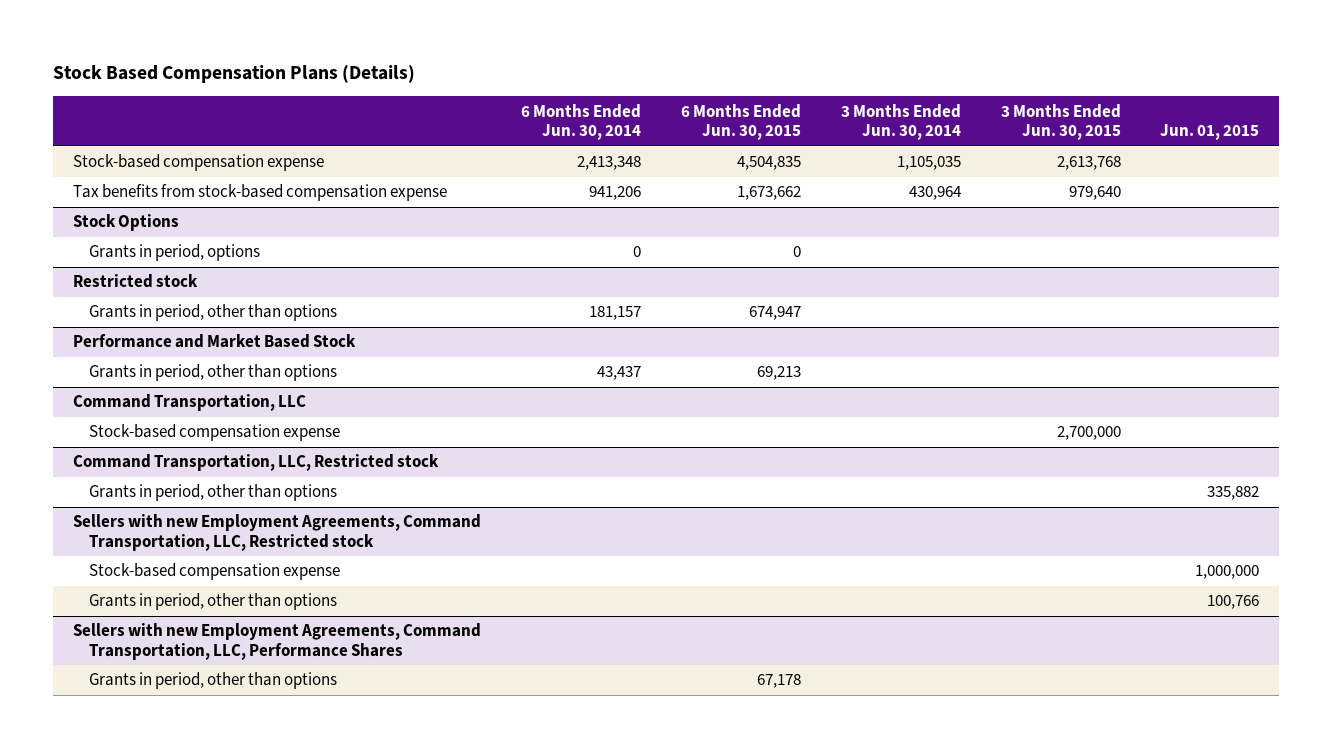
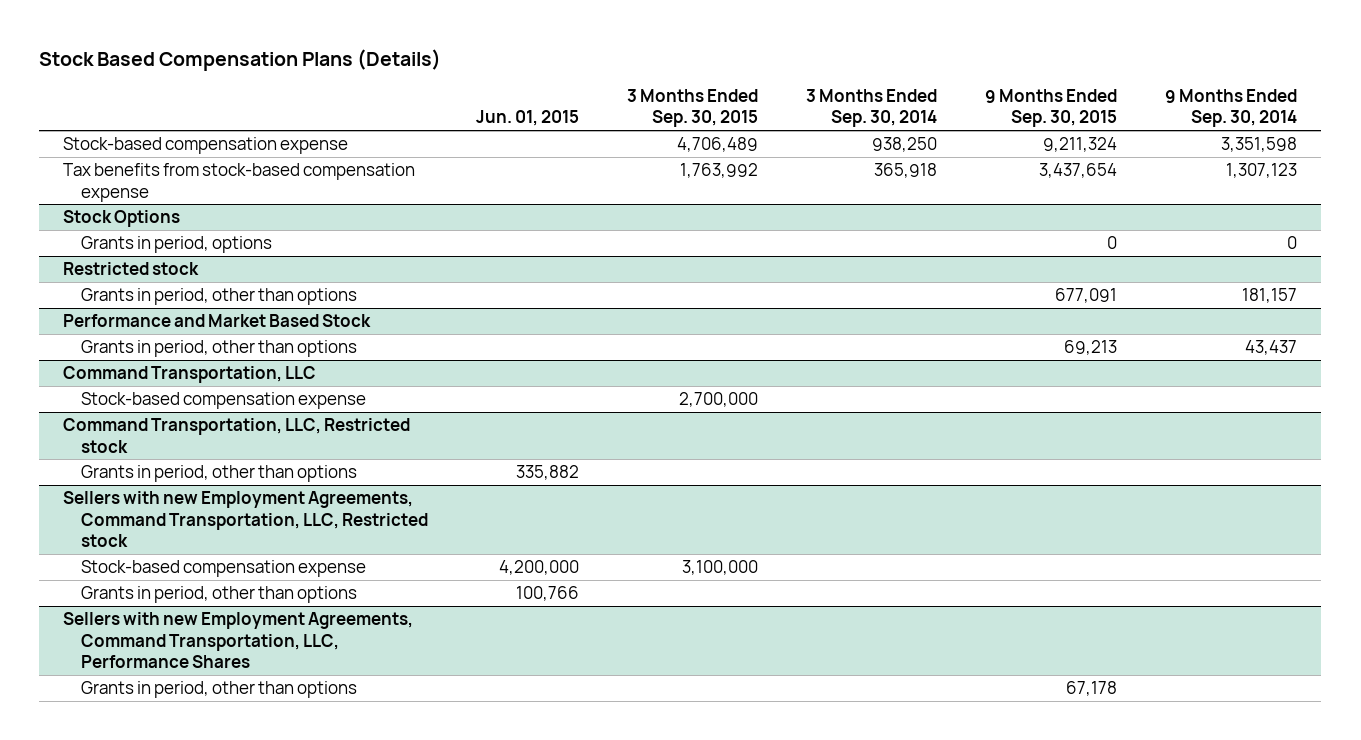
[520,103,641,141] 6 Months Ended Jun. 30, 2014 -> none
[680,103,801,141] 6 Months Ended Jun. 30, 2015 -> none
[840,103,961,141] 3 Months Ended Jun. 30, 2014 -> none
[1000,103,1121,141] 3 Months Ended Jun. 30, 2015 -> none
none -> [626,88,758,128] 3 Months Ended Sep. 30, 2015
none -> [805,88,937,128] 3 Months Ended Sep. 30, 2014
none -> [984,88,1117,128] 9 Months Ended Sep. 30, 2015
none -> [1165,88,1298,128] 9 Months Ended Sep. 30, 2014
[1195,565,1260,580] 1,000,000 -> [498,560,579,576] 4,200,000

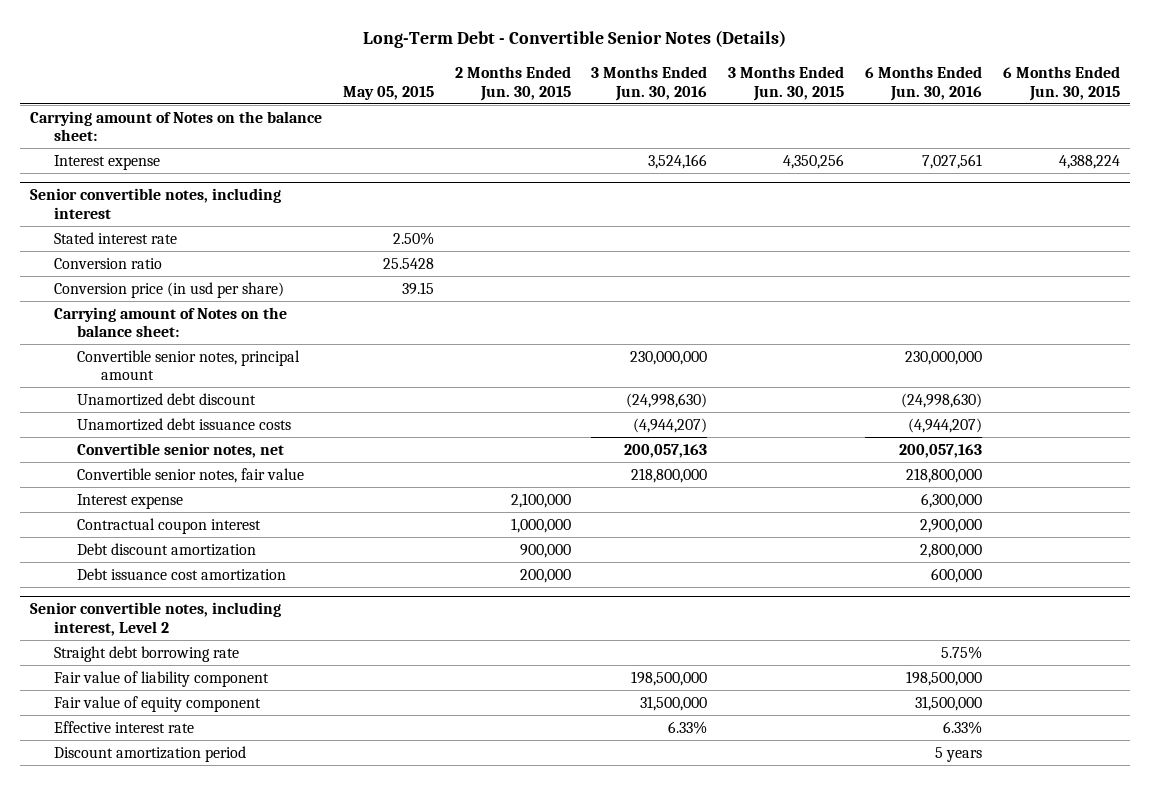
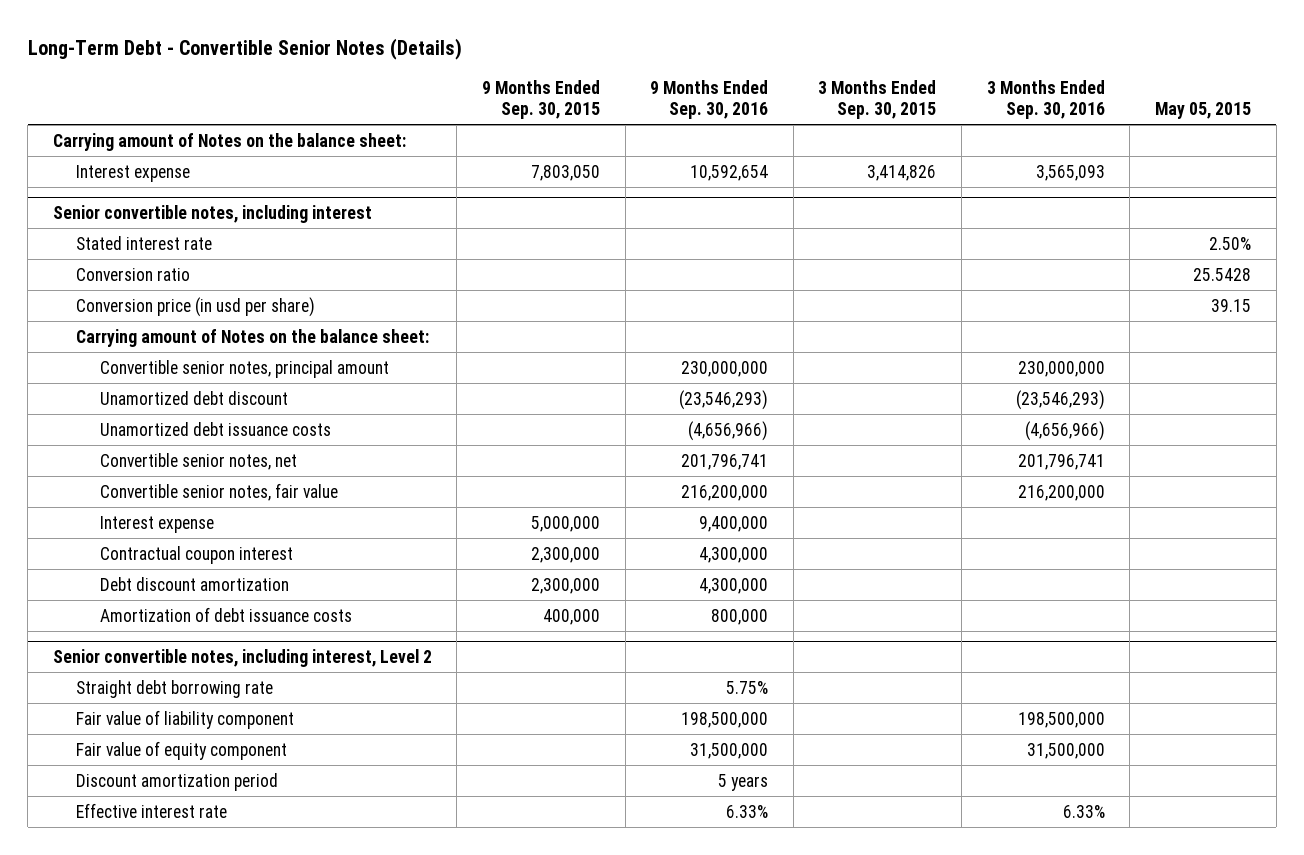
[454,65,571,101] 2 Months Ended Jun. 30, 2015 -> none
[591,65,708,101] 3 Months Ended Jun. 30, 2016 -> none
[728,65,845,101] 3 Months Ended Jun. 30, 2015 -> none
[864,65,982,101] 6 Months Ended Jun. 30, 2016 -> none
[1002,65,1120,101] 6 Months Ended Jun. 30, 2015 -> none
none -> [482,80,601,119] 9 Months Ended Sep. 30, 2015
none -> [650,80,769,119] 9 Months Ended Sep. 30, 2016
none -> [818,80,937,119] 3 Months Ended Sep. 30, 2015
none -> [986,80,1105,119] 3 Months Ended Sep. 30, 2016
[77,567,287,581] Debt issuance cost amortization -> [100,606,353,622] Amortization of debt issuance costs
[53,720,194,733] Effective interest rate -> [76,802,228,818] Effective interest rate

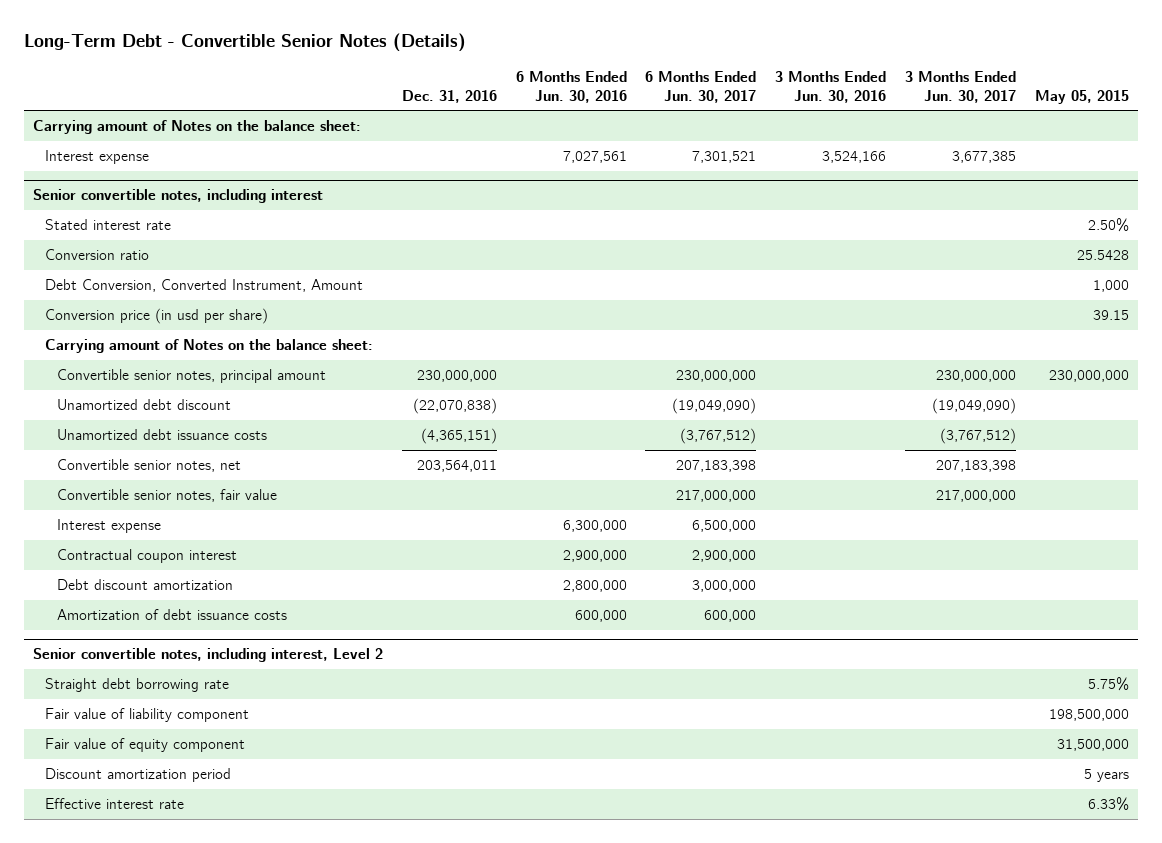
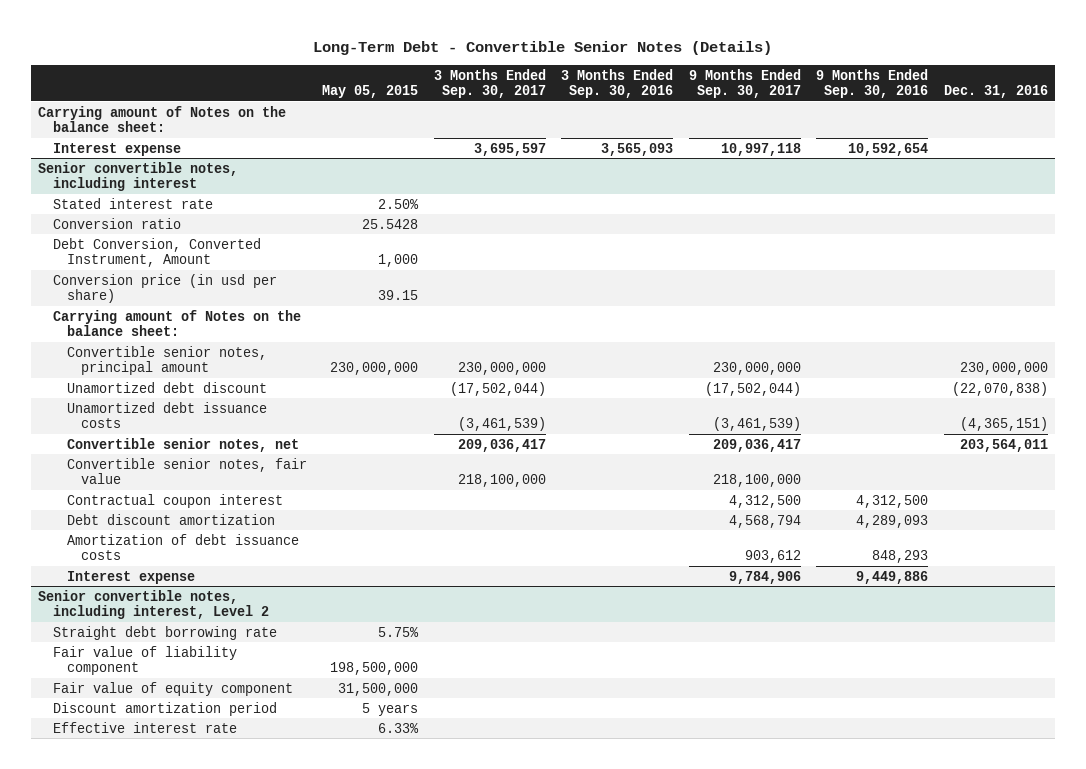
[515,71,627,103] 6 Months Ended Jun. 30, 2016 -> none
[645,71,757,103] 6 Months Ended Jun. 30, 2017 -> none
[775,71,887,103] 3 Months Ended Jun. 30, 2016 -> none
[904,71,1016,103] 3 Months Ended Jun. 30, 2017 -> none
none -> [433,68,546,99] 3 Months Ended Sep. 30, 2017
none -> [561,68,674,99] 3 Months Ended Sep. 30, 2016
none -> [688,68,801,99] 9 Months Ended Sep. 30, 2017
none -> [816,68,929,99] 9 Months Ended Sep. 30, 2016
[57,519,162,534] Interest expense -> [66,570,195,584] Interest expense

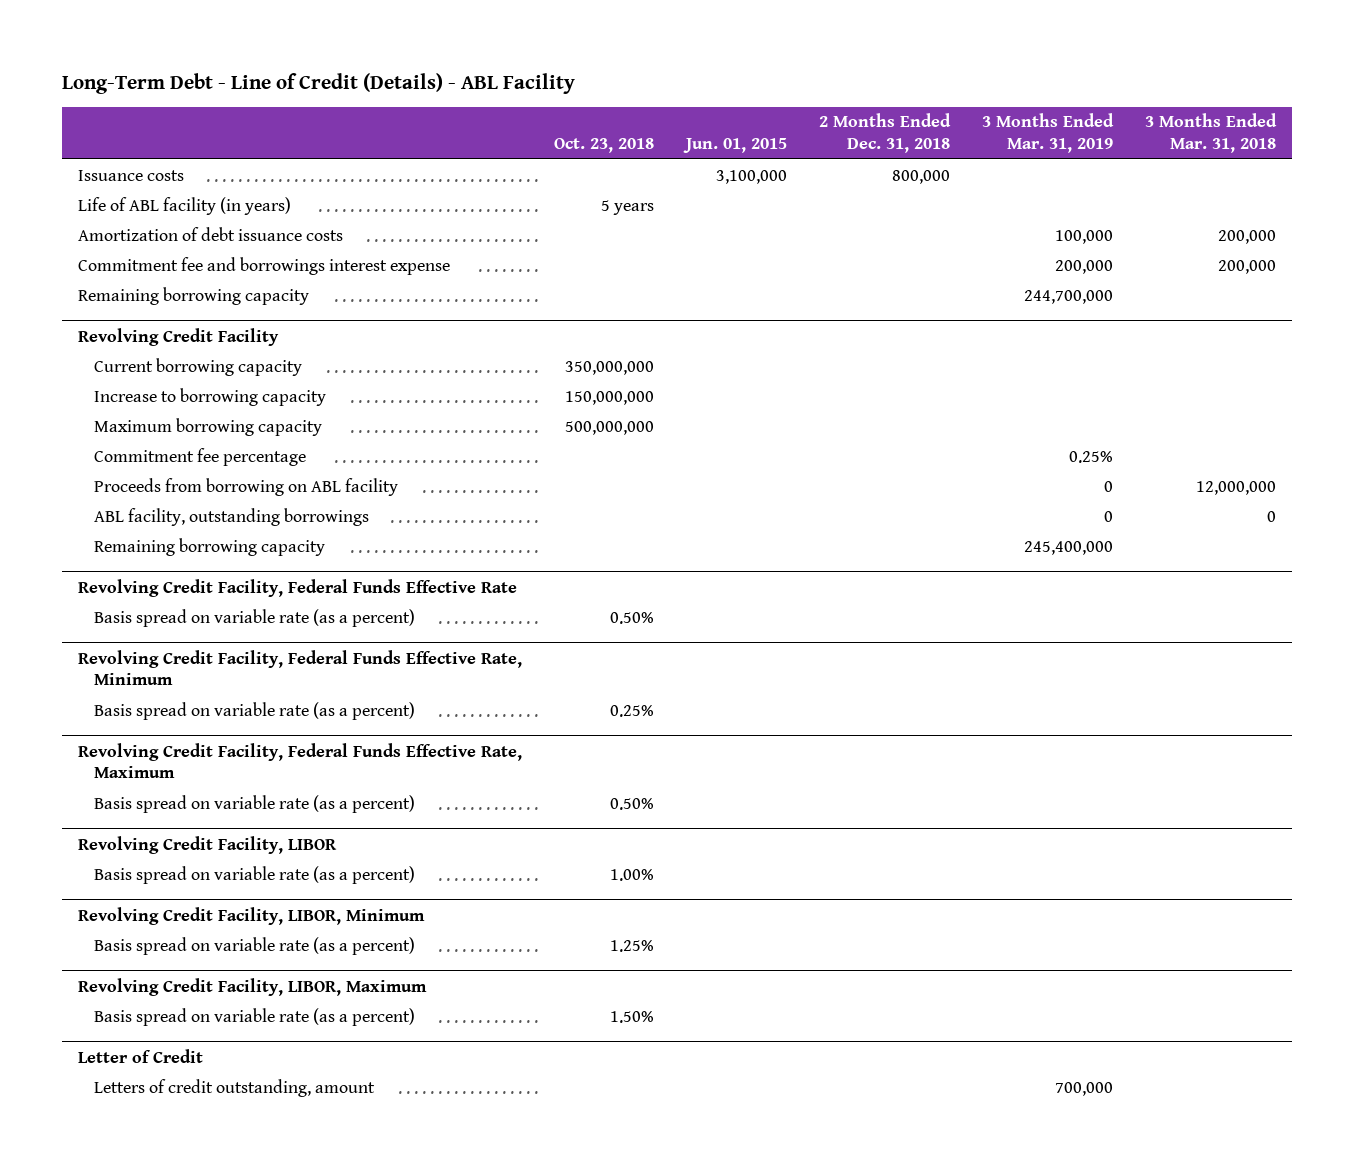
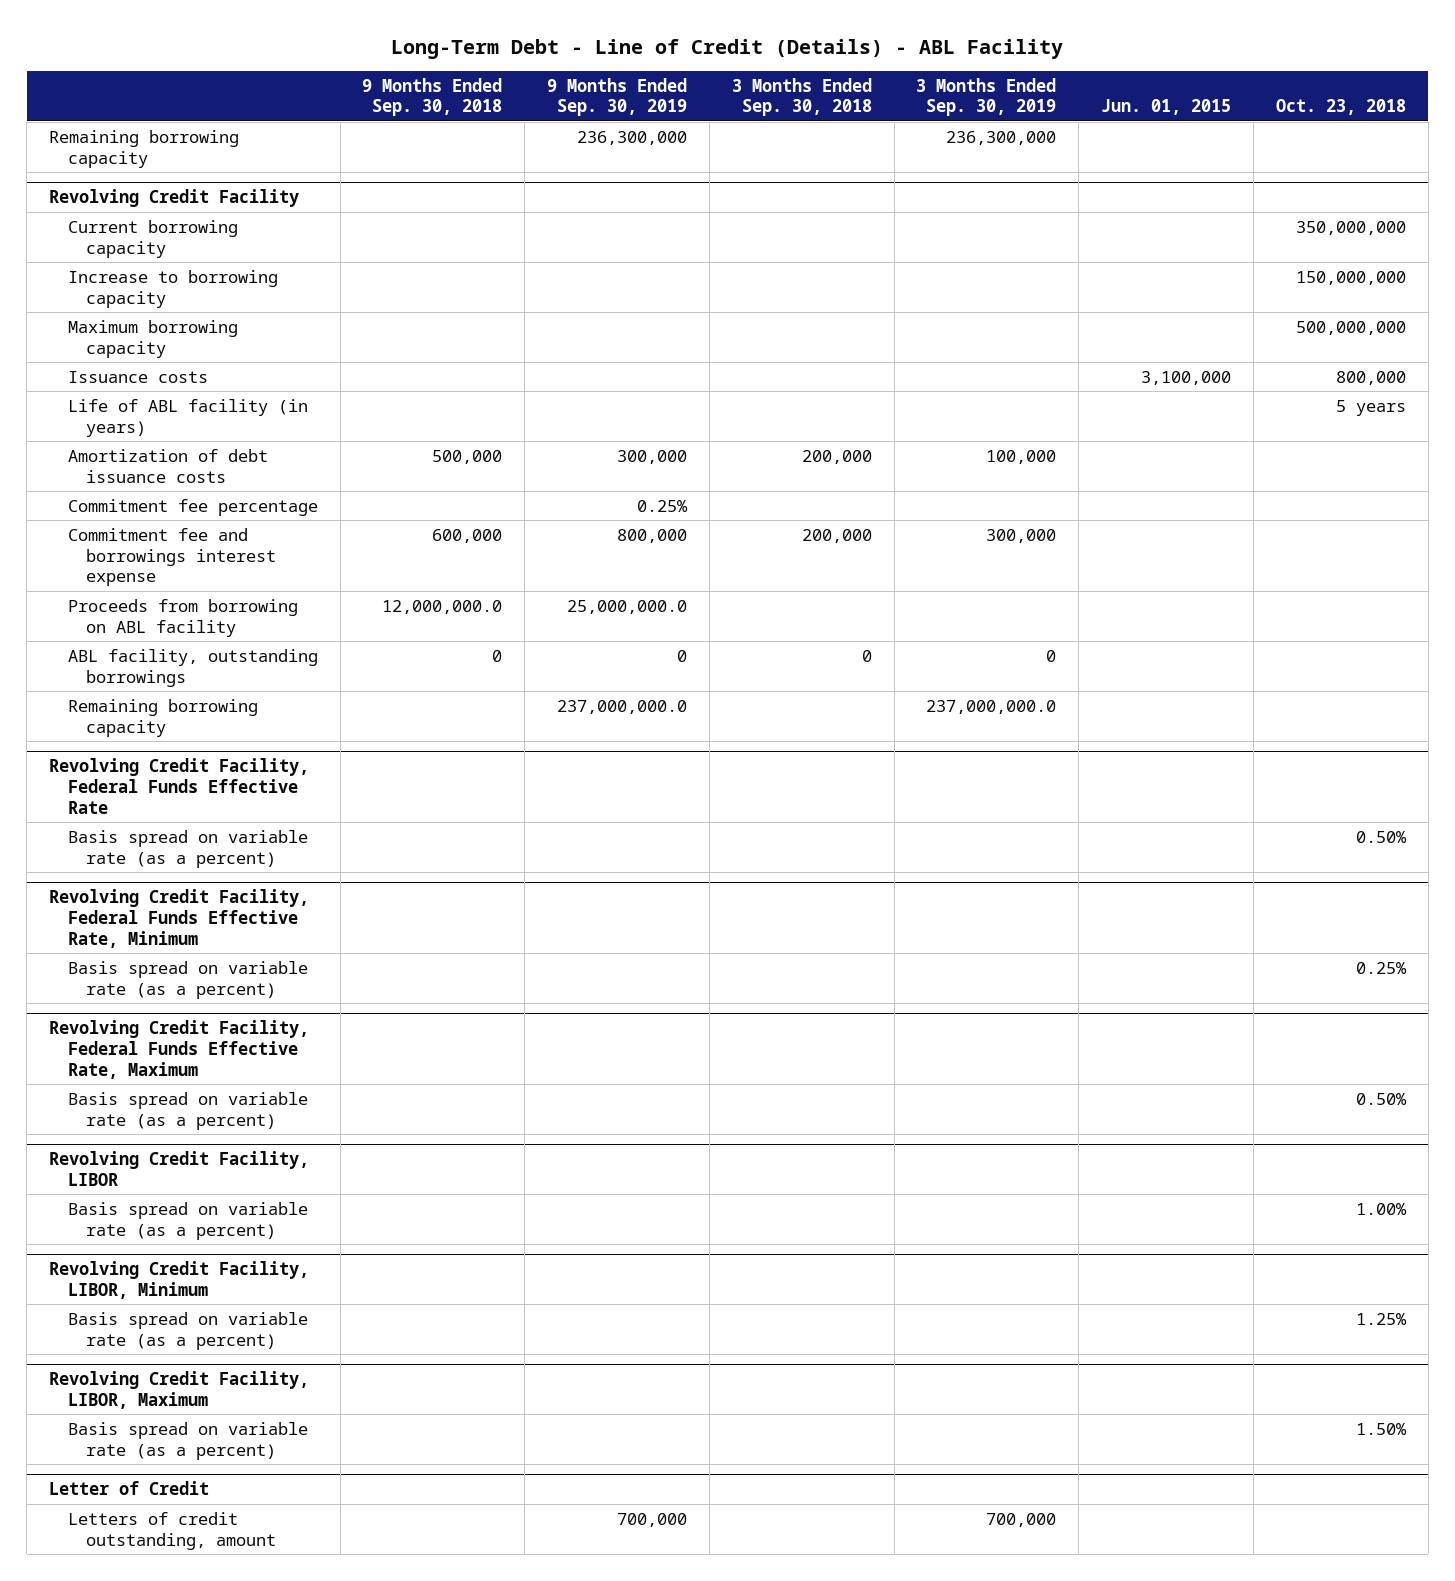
[818,113,951,153] 2 Months Ended Dec. 31, 2018 -> none
[981,113,1114,153] 3 Months Ended Mar. 31, 2019 -> none
[1144,113,1277,153] 3 Months Ended Mar. 31, 2018 -> none
none -> [362,77,503,117] 9 Months Ended Sep. 30, 2018
none -> [547,77,688,117] 9 Months Ended Sep. 30, 2019
none -> [731,77,872,117] 3 Months Ended Sep. 30, 2018
none -> [916,77,1057,117] 3 Months Ended Sep. 30, 2019
[77,169,184,181] Issuance costs -> none
[77,196,291,215] Life of ABL facility (in years) -> none
[77,226,343,241] Amortization of debt issuance costs -> none
[77,256,450,275] Commitment fee and borrowings interest expense -> none
none -> [67,370,208,383] Issuance costs
none -> [67,398,308,437] Life of ABL facility (in years)
none -> [67,448,268,483] Amortization of debt issuance costs
none -> [67,527,277,587] Commitment fee and borrowings interest expense

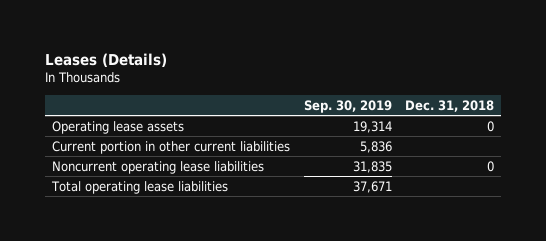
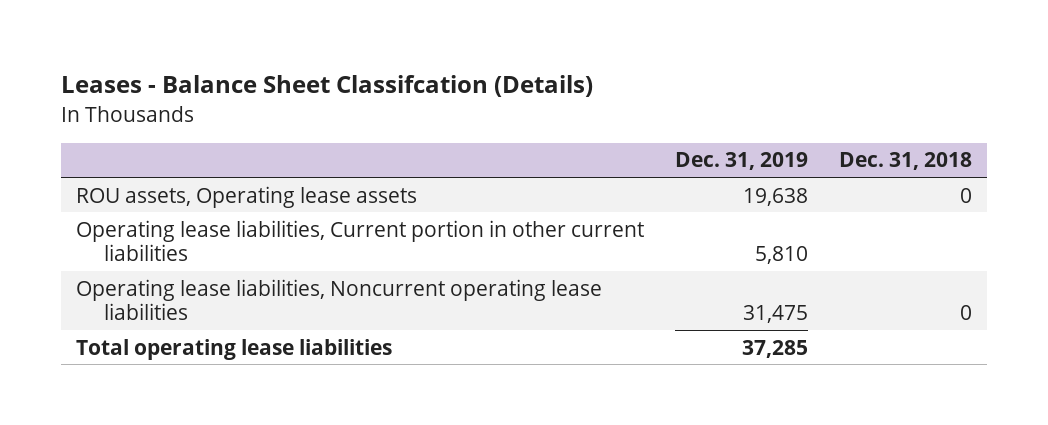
[44,52,167,67] Leases (Details) -> [60,75,593,98] Leases - Balance Sheet Classifcation (Details)
[303,99,392,113] Sep. 30, 2019 -> none
none -> [675,152,809,171] Dec. 31, 2019
[51,120,184,134] Operating lease assets -> [76,185,418,208] ROU assets, Operating lease assets
[51,140,290,154] Current portion in other current liabilities -> [76,219,645,262] Operating lease liabilities, Current portion in other current liabilities
[51,160,264,174] Noncurrent operating lease liabilities -> [76,278,603,321] Operating lease liabilities, Noncurrent operating lease liabilities

